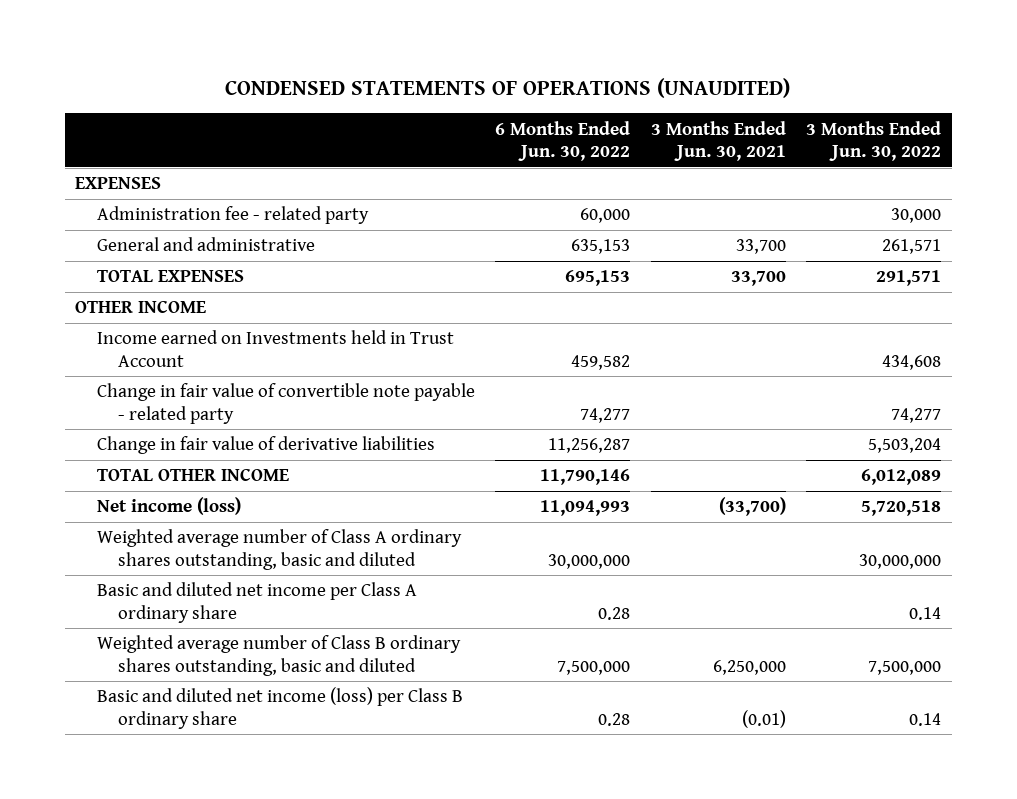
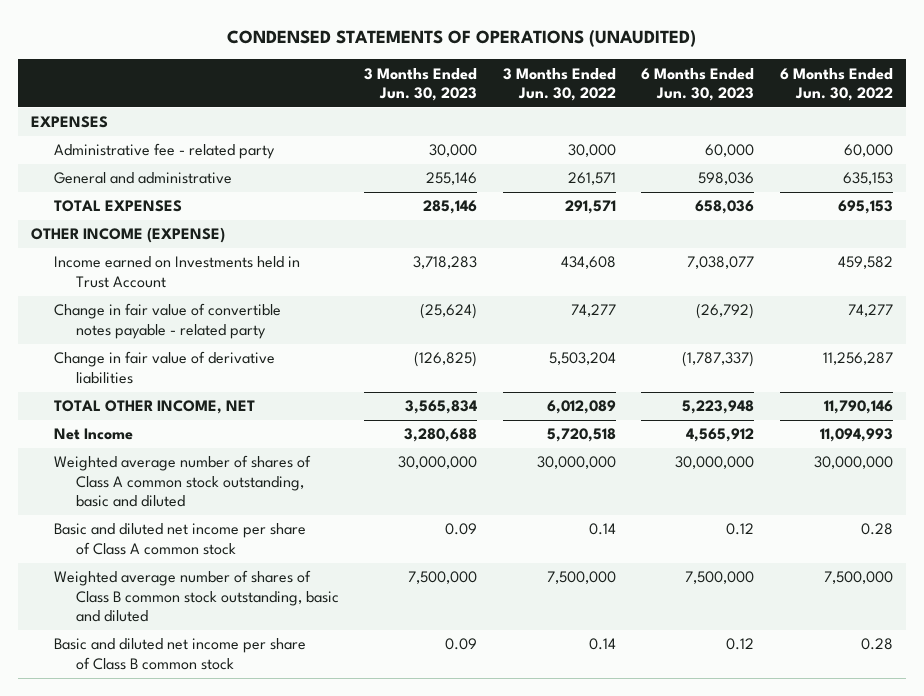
[650,120,786,162] 3 Months Ended Jun. 30, 2021 -> none
none -> [364,67,478,101] 3 Months Ended Jun. 30, 2023
none -> [641,67,755,101] 6 Months Ended Jun. 30, 2023
[96,206,369,225] Administration fee - related party -> [53,143,275,160] Administrative fee - related party
[75,300,207,314] OTHER INCOME -> [31,227,226,244] OTHER INCOME (EXPENSE)
[96,383,475,424] Change in fair value of convertible note payable - related party -> [53,303,281,339] Change in fair value of convertible notes payable - related party
[96,468,289,482] TOTAL OTHER INCOME -> [53,400,255,415] TOTAL OTHER INCOME, NET
[96,497,241,516] Net income (loss) -> [53,428,133,441] Net Income
[96,529,462,570] Weighted average number of Class A ordinary shares outstanding, basic and diluted -> [53,455,311,508] Weighted average number of shares of Class A common stock outstanding, basic and diluted
[96,582,417,623] Basic and diluted net income per Class A ordinary share -> [53,523,306,555] Basic and diluted net income per share of Class A common stock
[96,635,461,676] Weighted average number of Class B ordinary shares outstanding, basic and diluted -> [53,570,339,623] Weighted average number of shares of Class B common stock outstanding, basic and diluted
[96,687,463,729] Basic and diluted net income (loss) per Class B ordinary share -> [53,638,306,670] Basic and diluted net income per share of Class B common stock

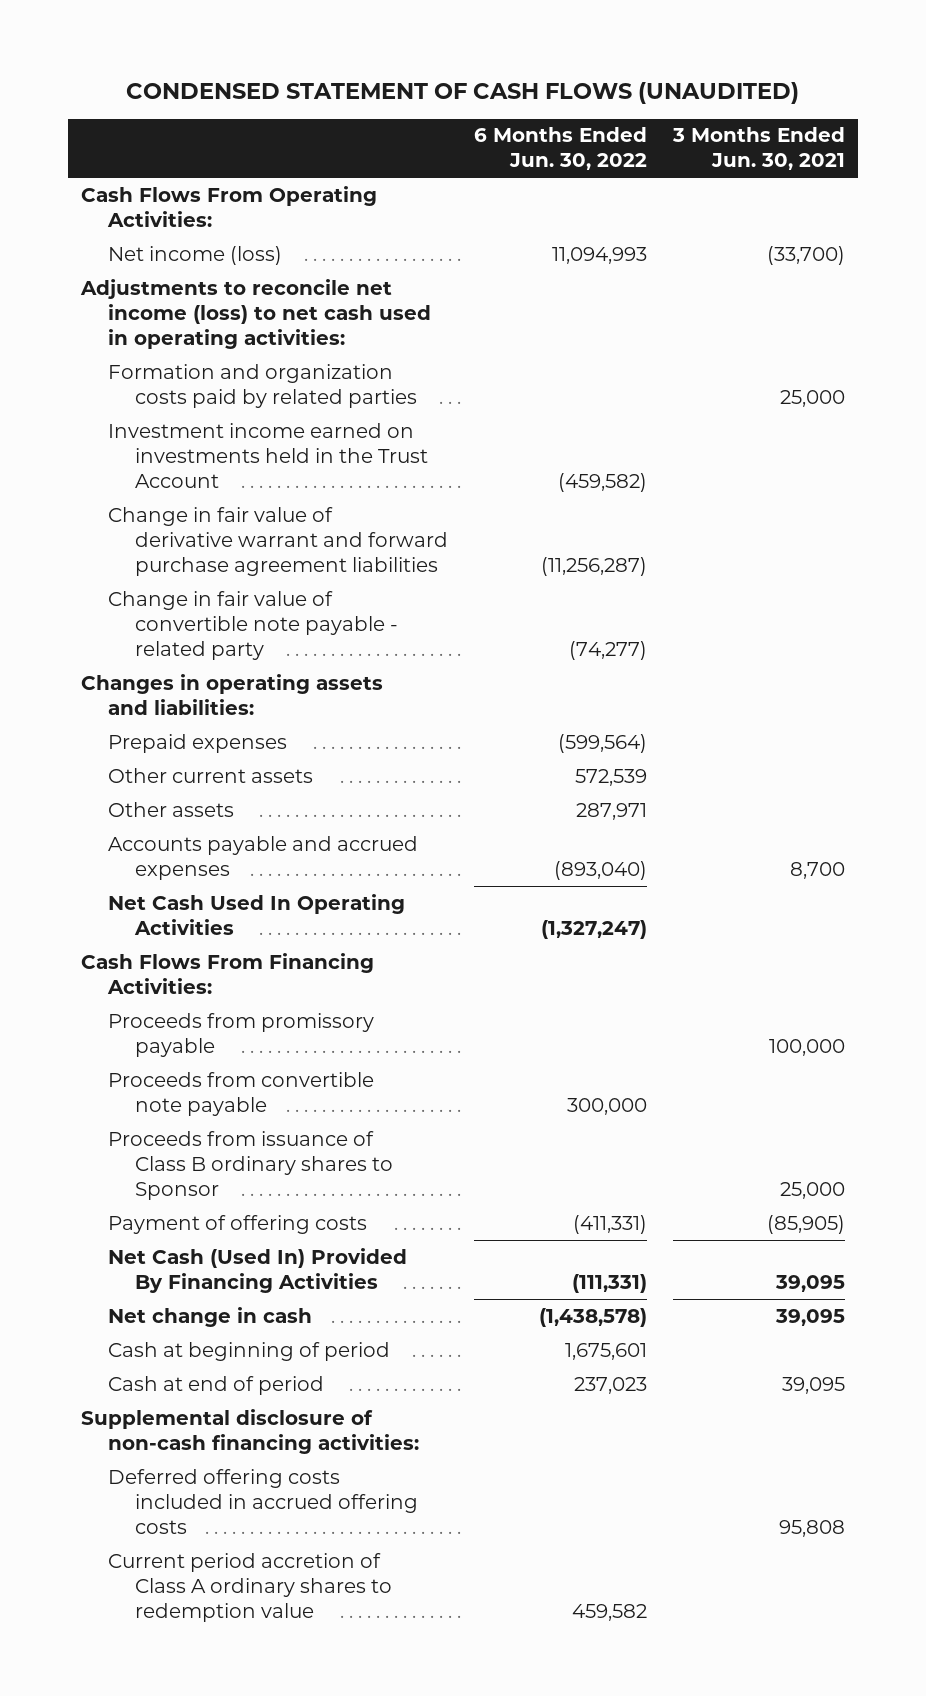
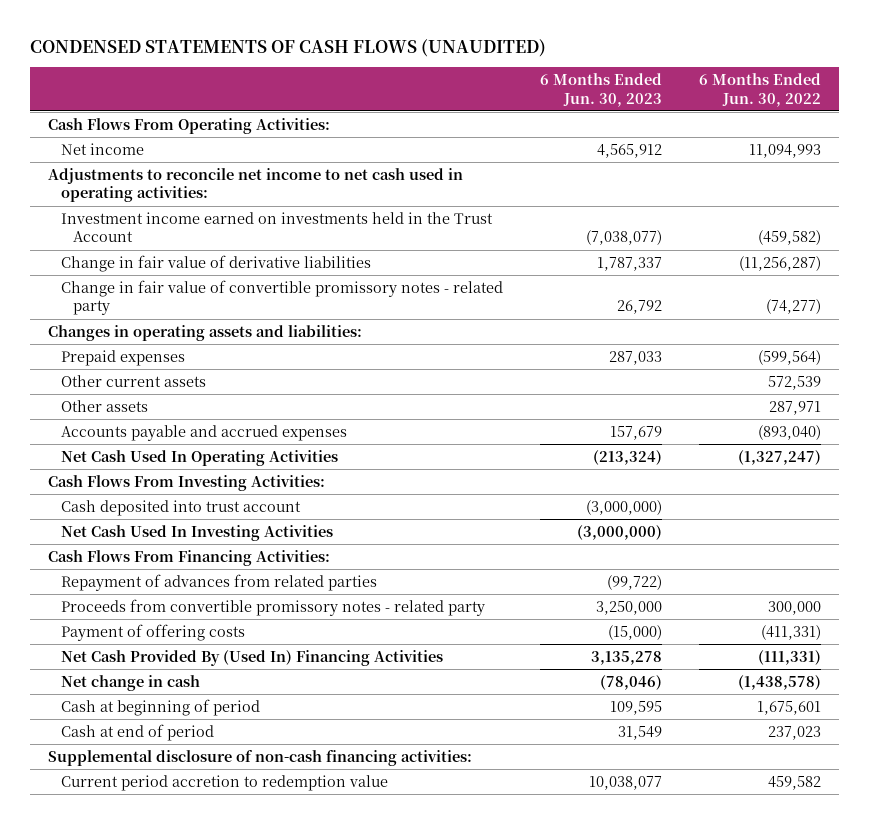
[125,81,799,104] CONDENSED STATEMENT OF CASH FLOWS (UNAUDITED) -> [29,38,546,57] CONDENSED STATEMENTS OF CASH FLOWS (UNAUDITED)
[671,127,845,171] 3 Months Ended Jun. 30, 2021 -> none
none -> [539,73,662,107] 6 Months Ended Jun. 30, 2023
[107,363,417,408] Formation and organization costs paid by related parties -> none
[107,245,282,265] Net income (loss) -> [60,142,144,155] Net income
[80,278,431,349] Adjustments to reconcile net income (loss) to net cash used in operating activities: -> [48,167,464,203] Adjustments to reconcile net income to net cash used in operating activities:
[107,506,448,576] Change in fair value of derivative warrant and forward purchase agreement liabilities -> [60,254,371,272] Change in fair value of derivative liabilities
[107,590,398,660] Change in fair value of convertible note payable - related party -> [60,279,503,316] Change in fair value of convertible promissory notes - related party
none -> [48,474,326,491] Cash Flows From Investing Activities:
none -> [60,499,301,516] Cash deposited into trust account
none -> [60,524,333,541] Net Cash Used In Investing Activities
[107,1012,374,1057] Proceeds from promissory payable -> none
[107,1130,393,1200] Proceeds from issuance of Class B ordinary shares to Sponsor -> none
none -> [60,573,377,591] Repayment of advances from related parties
[107,1071,374,1116] Proceeds from convertible note payable -> [60,598,485,616] Proceeds from convertible promissory notes - related party
[107,1247,407,1293] Net Cash (Used In) Provided By Financing Activities -> [60,649,443,666] Net Cash Provided By (Used In) Financing Activities
[107,1468,418,1534] Deferred offering costs included in accrued offering costs -> none
[107,1552,392,1622] Current period accretion of Class A ordinary shares to redemption value -> [60,774,388,791] Current period accretion to redemption value

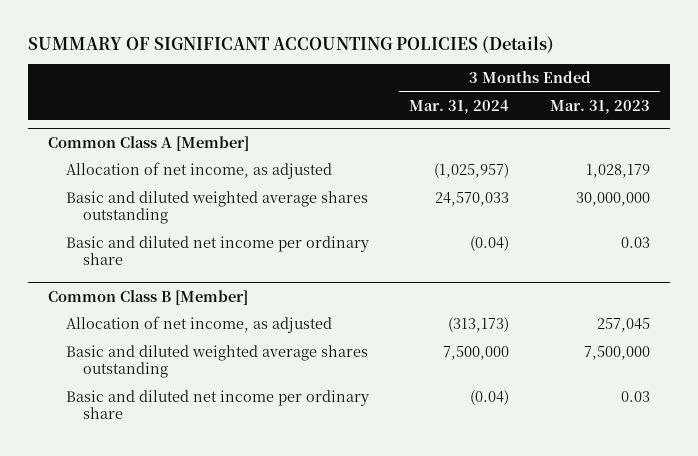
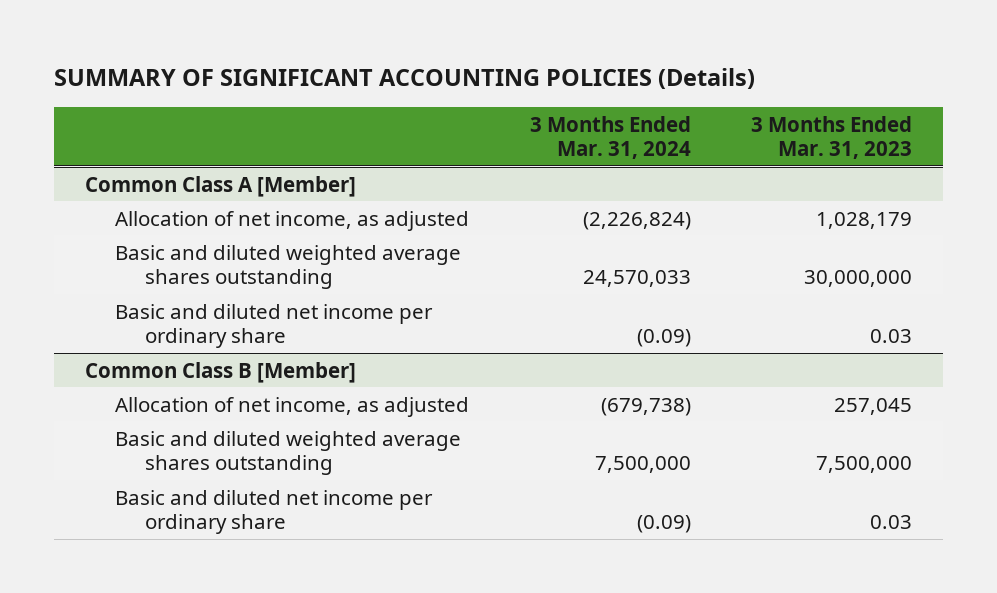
[434,162,510,178] (1,025,957) -> [582,211,691,230] (2,226,824)
[470,235,510,251] (0.04) -> [636,329,691,348] (0.09)
[448,316,510,332] (313,173) -> [600,397,691,416] (679,738)
[470,389,510,405] (0.04) -> [636,515,691,534] (0.09)

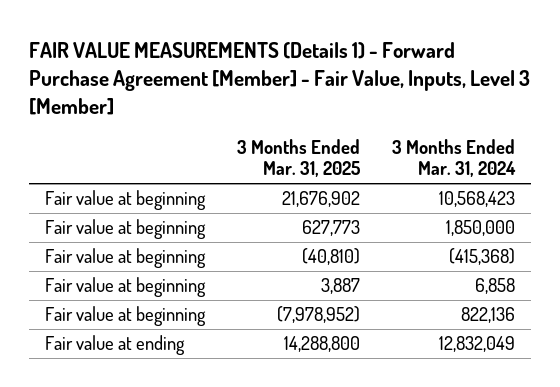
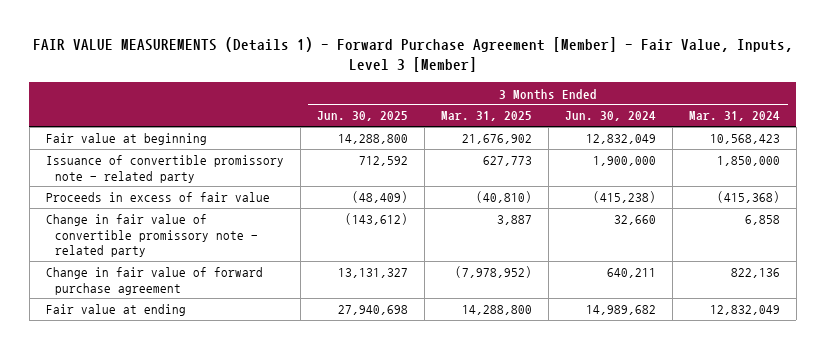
none -> [316,111,408,122] Jun. 30, 2025
none -> [564,111,656,122] Jun. 30, 2024
[45,219,207,240] Fair value at beginning -> [45,155,284,183] Issuance of convertible promissory note - related party
[45,248,207,269] Fair value at beginning -> [45,192,270,203] Proceeds in excess of fair value
[45,277,207,298] Fair value at beginning -> [45,214,258,257] Change in fair value of convertible promissory note - related party
[45,306,207,327] Fair value at beginning -> [45,267,263,295] Change in fair value of forward purchase agreement

